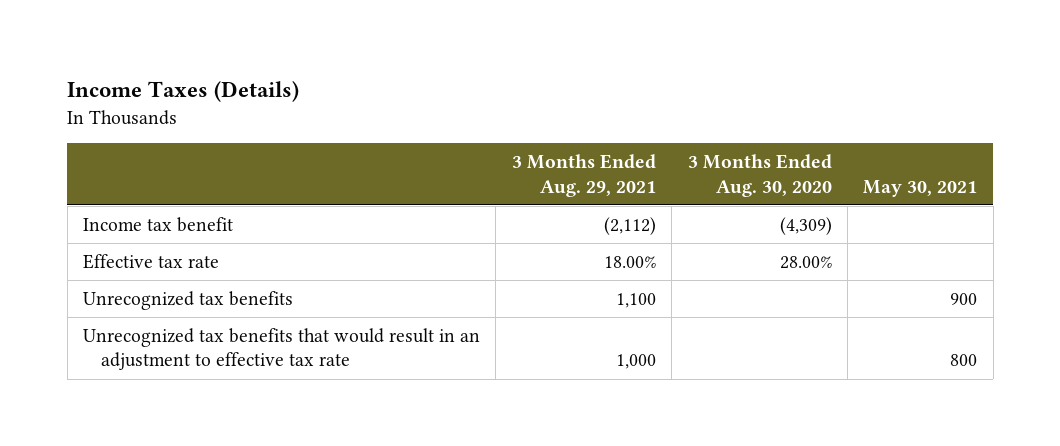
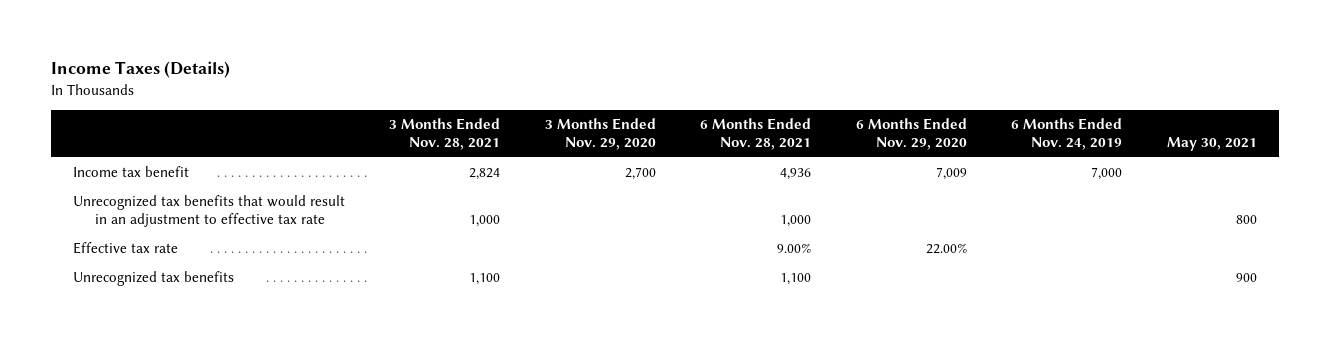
[511,154,656,197] 3 Months Ended Aug. 29, 2021 -> none
[687,154,832,197] 3 Months Ended Aug. 30, 2020 -> none
none -> [389,118,501,151] 3 Months Ended Nov. 28, 2021
none -> [544,118,656,151] 3 Months Ended Nov. 29, 2020
none -> [700,118,812,151] 6 Months Ended Nov. 28, 2021
none -> [855,118,967,151] 6 Months Ended Nov. 29, 2020
none -> [1011,118,1123,151] 6 Months Ended Nov. 24, 2019
[82,327,480,371] Unrecognized tax benefits that would result in an adjustment to effective tax rate -> [73,195,346,228] Unrecognized tax benefits that would result in an adjustment to effective tax rate

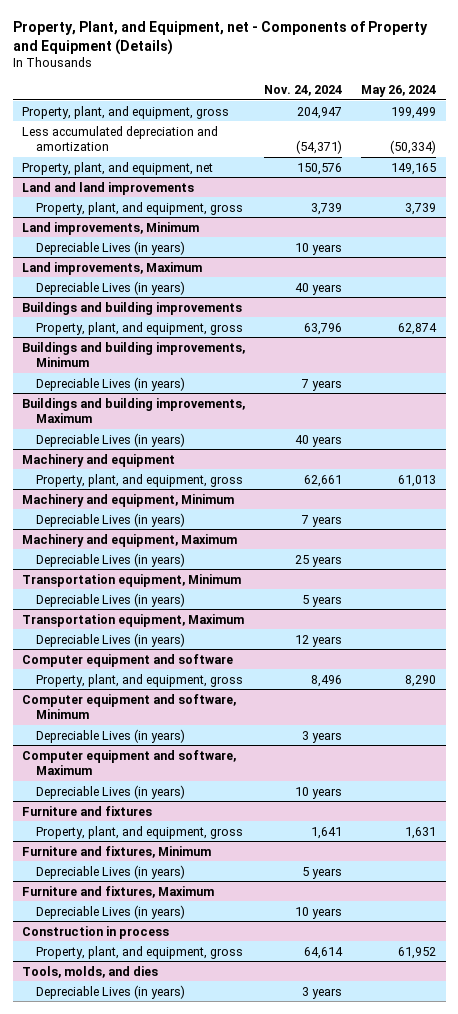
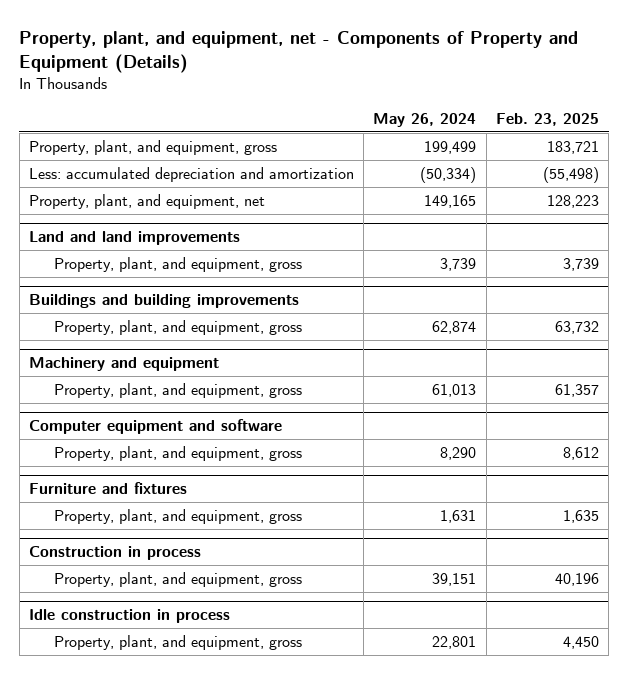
[12,20,428,55] Property, Plant, and Equipment, net - Components of Property and Equipment (Details) -> [19,30,579,74] Property, plant, and equipment, net - Components of Property and Equipment (Details)
[264,85,343,97] Nov. 24, 2024 -> none
none -> [495,112,599,126] Feb. 23, 2025
[22,125,219,152] Less accumulated depreciation and amortization -> [29,167,355,183] Less: accumulated depreciation and amortization
[22,221,200,235] Land improvements, Minimum -> none
[36,240,186,255] Depreciable Lives (in years) -> none
[22,261,203,275] Land improvements, Maximum -> none
[36,280,186,295] Depreciable Lives (in years) -> none
[22,341,246,368] Buildings and building improvements, Minimum -> none
[36,376,186,391] Depreciable Lives (in years) -> none
[22,397,246,424] Buildings and building improvements, Maximum -> none
[36,432,186,447] Depreciable Lives (in years) -> none
[22,493,235,507] Machinery and equipment, Minimum -> none
[36,512,186,527] Depreciable Lives (in years) -> none
[22,533,238,547] Machinery and equipment, Maximum -> none
[36,552,186,567] Depreciable Lives (in years) -> none
[22,573,242,587] Transportation equipment, Minimum -> none
[36,592,186,607] Depreciable Lives (in years) -> none
[22,613,245,627] Transportation equipment, Maximum -> none
[36,632,186,647] Depreciable Lives (in years) -> none
[22,693,237,720] Computer equipment and software, Minimum -> none
[36,728,186,743] Depreciable Lives (in years) -> none
[22,749,237,776] Computer equipment and software, Maximum -> none
[36,784,186,799] Depreciable Lives (in years) -> none
[22,845,212,858] Furniture and fixtures, Minimum -> none
[36,864,186,879] Depreciable Lives (in years) -> none
[22,885,215,898] Furniture and fixtures, Maximum -> none
[36,904,186,919] Depreciable Lives (in years) -> none
[22,965,159,978] Tools, molds, and dies -> none
[36,984,186,999] Depreciable Lives (in years) -> none
[398,946,437,959] 61,952 -> [432,573,477,587] 39,151
none -> [29,609,231,624] Idle construction in process
none -> [53,635,302,651] Property, plant, and equipment, gross

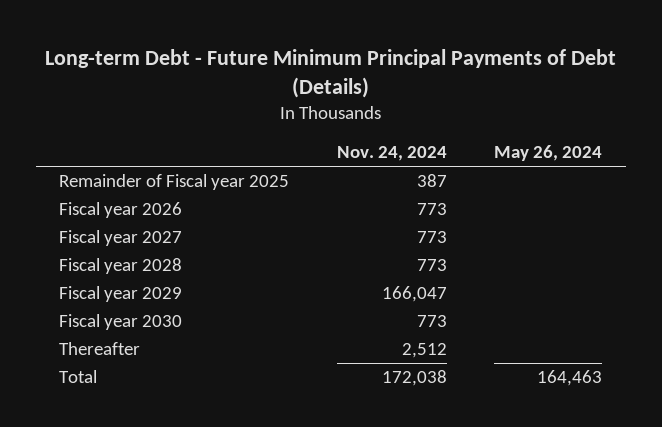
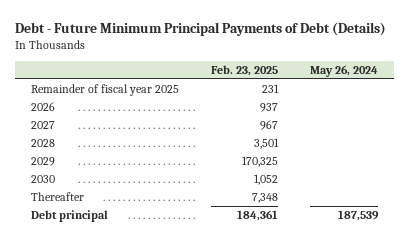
[44,48,616,98] Long-term Debt - Future Minimum Principal Payments of Debt (Details) -> [14,22,386,37] Debt - Future Minimum Principal Payments of Debt (Details)
[336,146,447,162] Nov. 24, 2024 -> none
none -> [210,64,278,76] Feb. 23, 2025
[59,174,290,191] Remainder of Fiscal year 2025 -> [30,84,179,97] Remainder of fiscal year 2025
[59,202,183,219] Fiscal year 2026 -> [30,102,55,112] 2026
[59,230,183,247] Fiscal year 2027 -> [30,121,55,130] 2027
[59,258,183,275] Fiscal year 2028 -> [30,139,55,148] 2028
[59,286,183,303] Fiscal year 2029 -> [30,157,55,167] 2029
[59,314,183,331] Fiscal year 2030 -> [30,175,55,184] 2030
[59,370,98,384] Total -> none
none -> [30,210,108,223] Debt principal

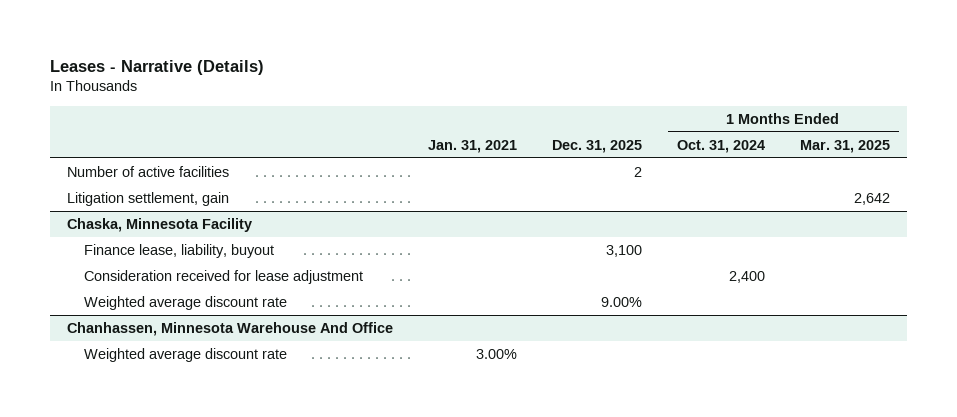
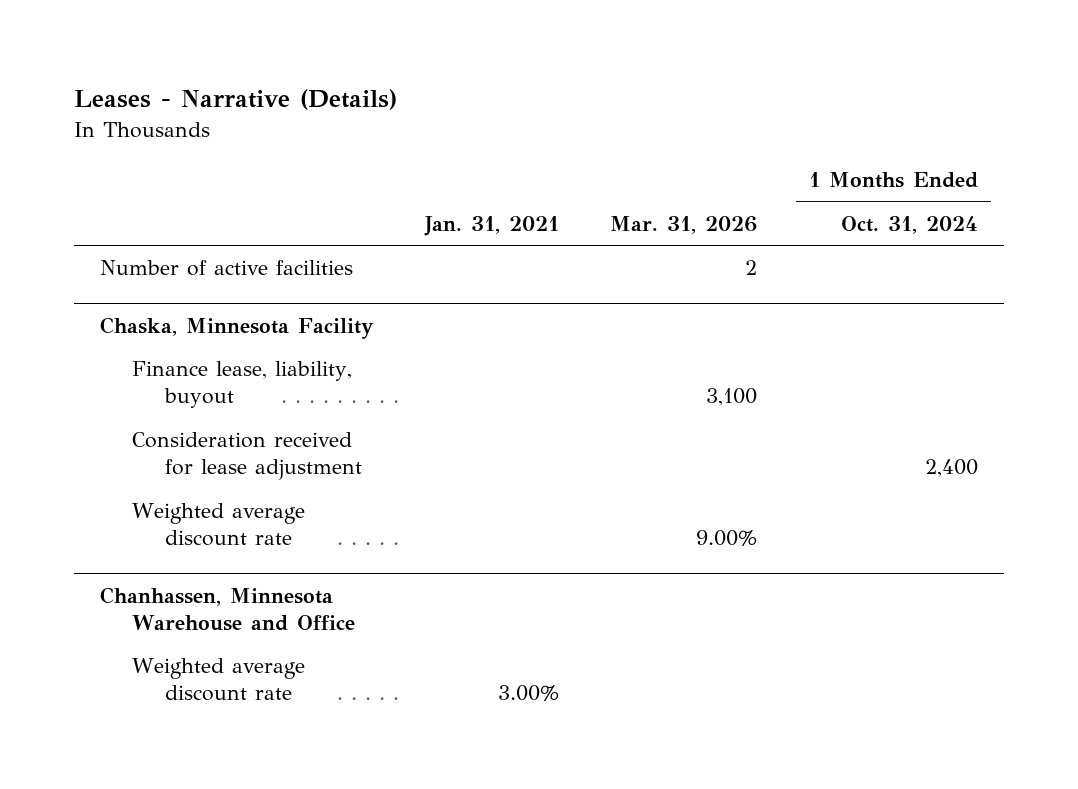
[552,139,643,153] Dec. 31, 2025 -> none
[799,139,890,153] Mar. 31, 2025 -> none
none -> [610,216,758,235] Mar. 31, 2026
[67,191,230,206] Litigation settlement, gain -> none
[67,321,394,336] Chanhassen, Minnesota Warehouse And Office -> [99,586,356,631] Chanhassen, Minnesota Warehouse and Office

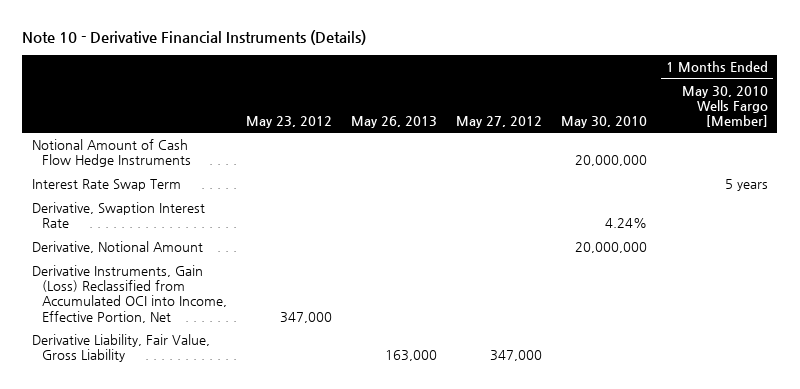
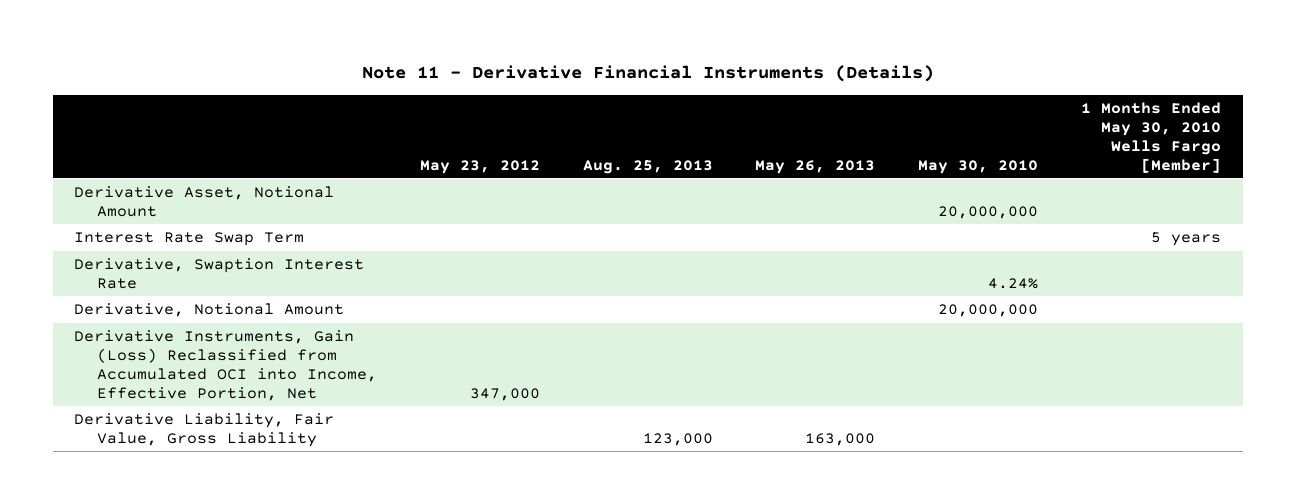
[22,30,367,46] Note 10 - Derivative Financial Instruments (Details) -> [361,65,934,83] Note 11 - Derivative Financial Instruments (Details)
[456,116,543,129] May 27, 2012 -> none
none -> [582,159,713,174] Aug. 25, 2013
[31,139,192,168] Notional Amount of Cash Flow Hedge Instruments -> none
none -> [73,186,334,218] Derivative Asset, Notional Amount

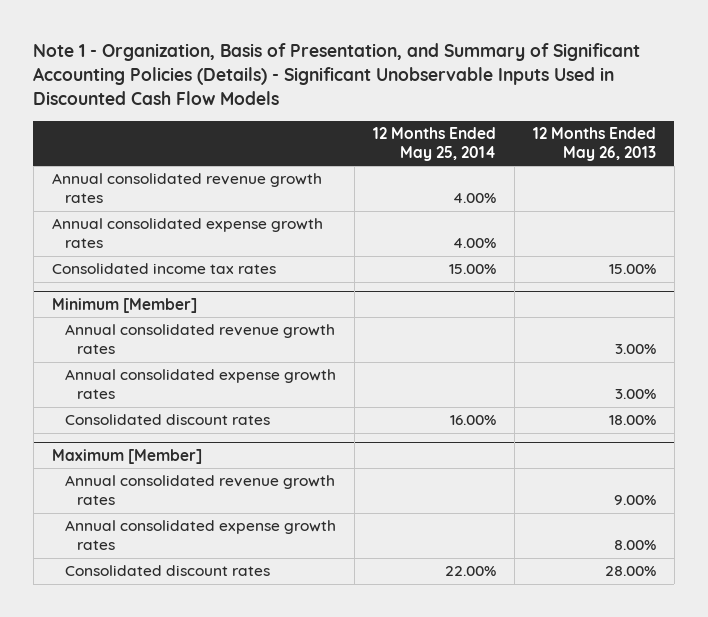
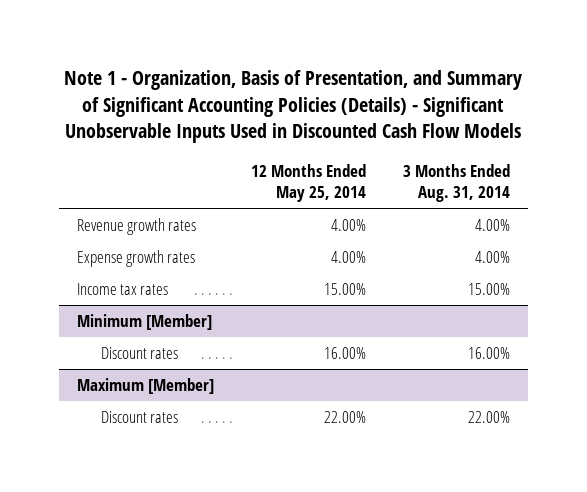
[532,126,656,161] 12 Months Ended May 26, 2013 -> none
none -> [402,164,510,202] 3 Months Ended Aug. 31, 2014
[52,173,323,204] Annual consolidated revenue growth rates -> [77,218,197,236] Revenue growth rates
[52,218,324,249] Annual consolidated expense growth rates -> [77,250,196,268] Expense growth rates
[52,263,277,275] Consolidated income tax rates -> [77,283,169,296] Income tax rates
[64,324,335,355] Annual consolidated revenue growth rates -> none
[64,369,336,400] Annual consolidated expense growth rates -> none
[64,414,270,426] Consolidated discount rates -> [100,347,178,360] Discount rates
[64,475,335,506] Annual consolidated revenue growth rates -> none
[64,520,336,551] Annual consolidated expense growth rates -> none
[64,565,270,577] Consolidated discount rates -> [100,411,178,424] Discount rates

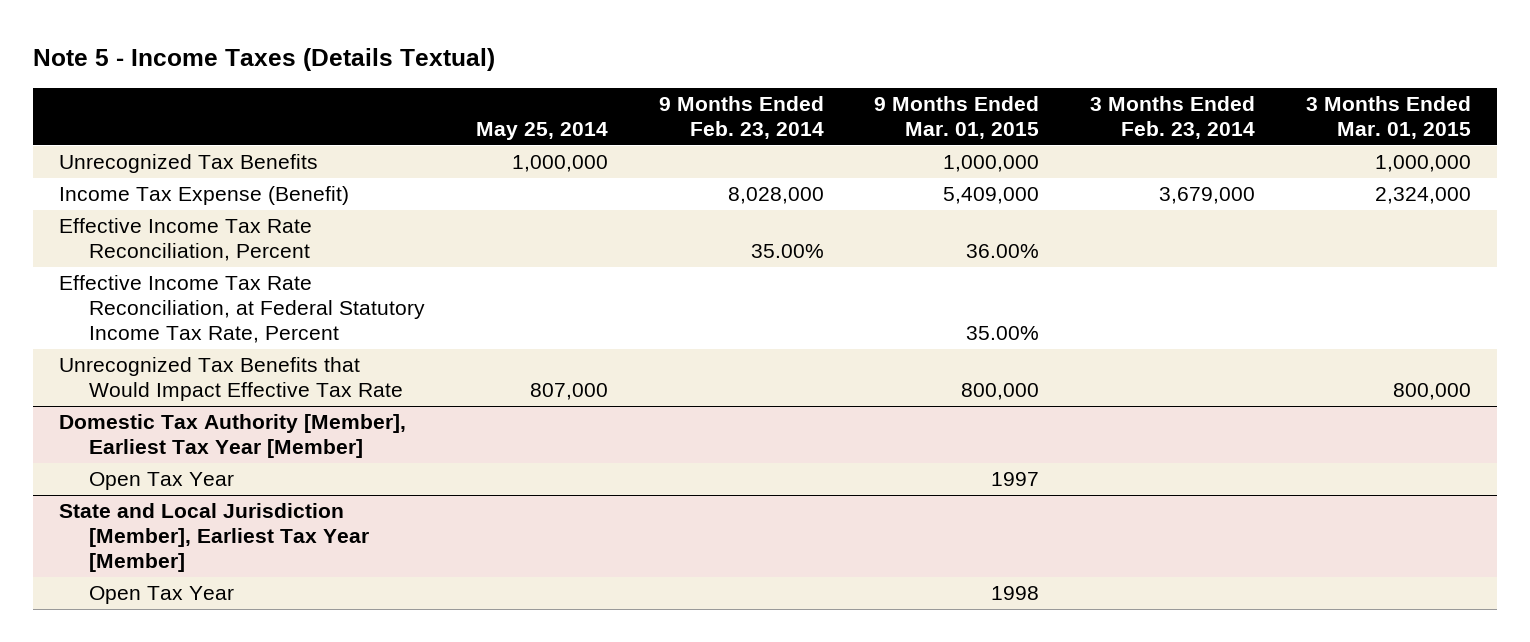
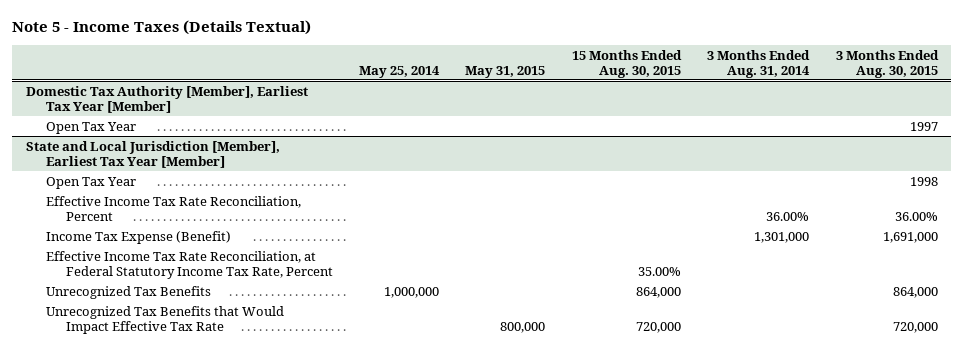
[658,96,824,139] 9 Months Ended Feb. 23, 2014 -> none
[874,96,1040,139] 9 Months Ended Mar. 01, 2015 -> none
[1090,96,1256,139] 3 Months Ended Feb. 23, 2014 -> none
[1306,96,1472,139] 3 Months Ended Mar. 01, 2015 -> none
none -> [465,65,546,78] May 31, 2015
none -> [571,49,682,78] 15 Months Ended Aug. 30, 2015
none -> [707,49,811,78] 3 Months Ended Aug. 31, 2014
none -> [835,49,939,78] 3 Months Ended Aug. 30, 2015
[58,154,318,174] Unrecognized Tax Benefits -> none
[58,186,349,206] Income Tax Expense (Benefit) -> none
[58,218,312,262] Effective Income Tax Rate Reconciliation, Percent -> none
[58,275,425,344] Effective Income Tax Rate Reconciliation, at Federal Statutory Income Tax Rate, Percent -> none
[58,357,403,402] Unrecognized Tax Benefits that Would Impact Effective Tax Rate -> none
none -> [45,195,301,221] Effective Income Tax Rate Reconciliation, Percent
none -> [45,230,231,244] Income Tax Expense (Benefit)
none -> [45,250,333,279] Effective Income Tax Rate Reconciliation, at Federal Statutory Income Tax Rate, Percent
none -> [45,285,211,299] Unrecognized Tax Benefits
none -> [45,305,284,334] Unrecognized Tax Benefits that Would Impact Effective Tax Rate

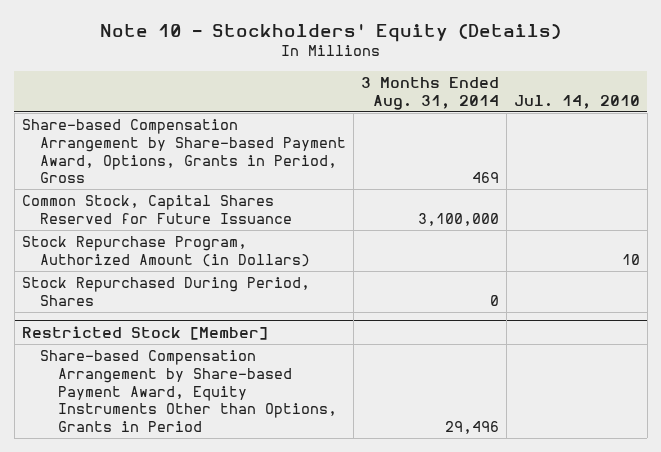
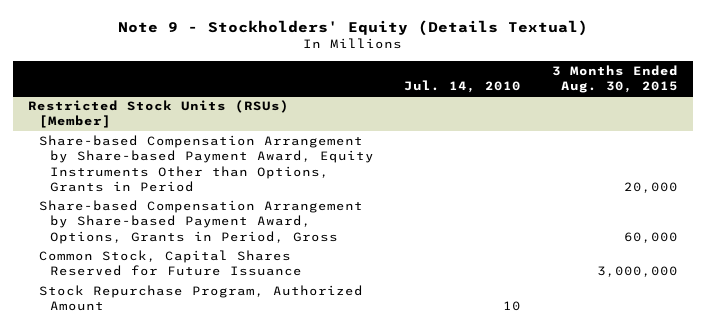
[99,23,561,42] Note 10 - Stockholders' Equity (Details) -> [118,19,589,36] Note 9 - Stockholders' Equity (Details Textual)
[360,77,499,110] 3 Months Ended Aug. 31, 2014 -> none
none -> [551,64,678,93] 3 Months Ended Aug. 30, 2015
[21,119,346,184] Share-based Compensation Arrangement by Share-based Payment Award, Options, Grants in Period, Gross -> none
[21,195,292,224] Common Stock, Capital Shares Reserved for Future Issuance -> none
[21,236,310,267] Stock Repurchase Program, Authorized Amount (in Dollars) -> none
[21,277,310,306] Stock Repurchased During Period, Shares -> none
[21,325,268,340] Restricted Stock [Member] -> [28,100,290,129] Restricted Stock Units (RSUs) [Member]
none -> [39,200,364,244] Share-based Compensation Arrangement by Share-based Payment Award, Options, Grants in Period, Gross
none -> [39,250,302,277] Common Stock, Capital Shares Reserved for Future Issuance
none -> [39,285,364,312] Stock Repurchase Program, Authorized Amount

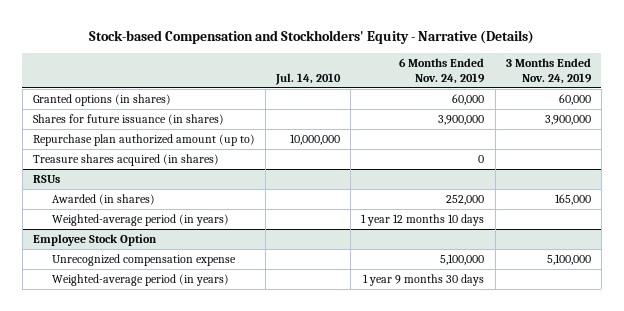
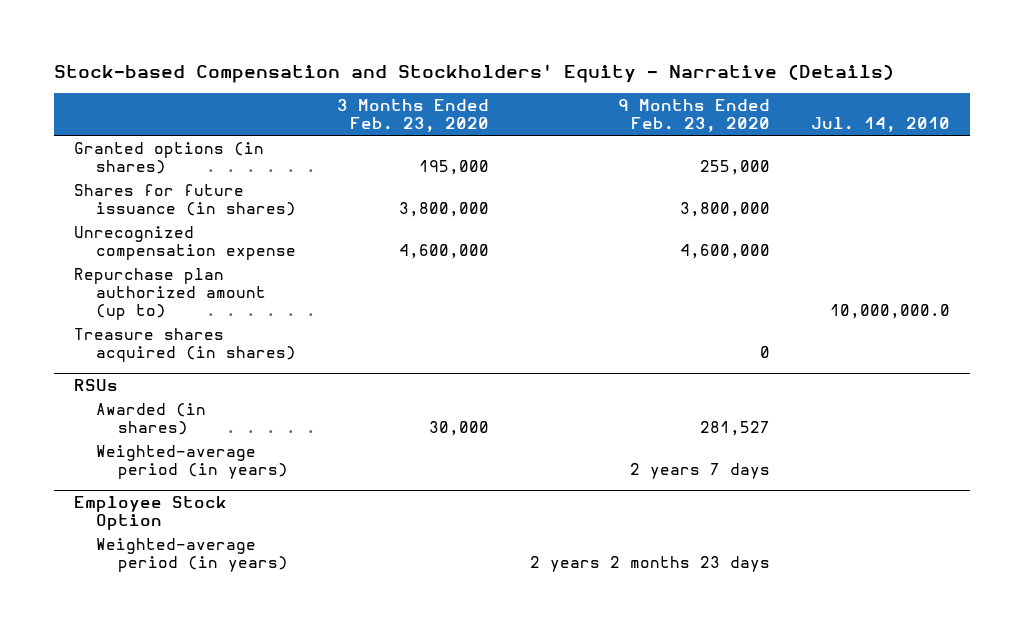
[399,58,486,84] 6 Months Ended Nov. 24, 2019 -> none
[505,58,592,84] 3 Months Ended Nov. 24, 2019 -> none
none -> [336,98,489,133] 3 Months Ended Feb. 23, 2020
none -> [617,98,770,133] 9 Months Ended Feb. 23, 2020
none -> [74,226,297,261] Unrecognized compensation expense
[290,133,341,145] 10,000,000 -> [829,304,950,320] 10,000,000.0
[51,253,236,266] Unrecognized compensation expense -> none

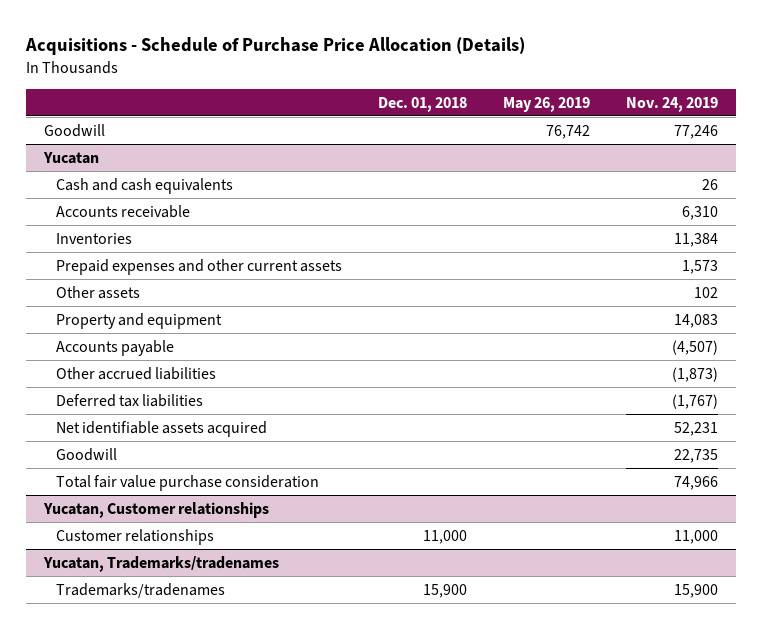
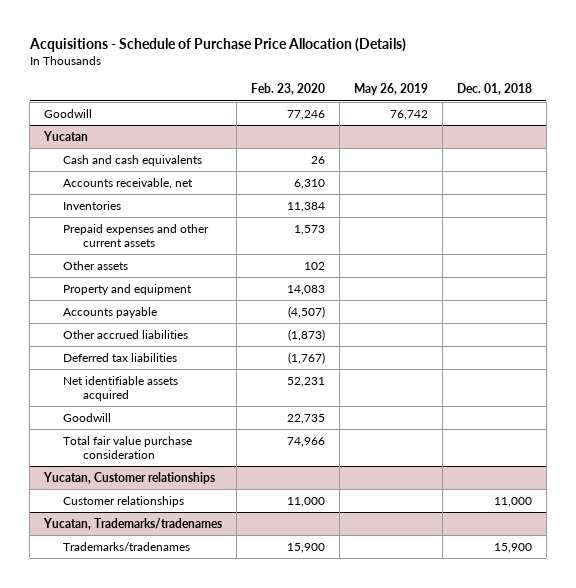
[625,96,718,112] Nov. 24, 2019 -> none
none -> [251,83,326,96] Feb. 23, 2020
[55,204,190,218] Accounts receivable -> [63,178,194,190] Accounts receivable, net

